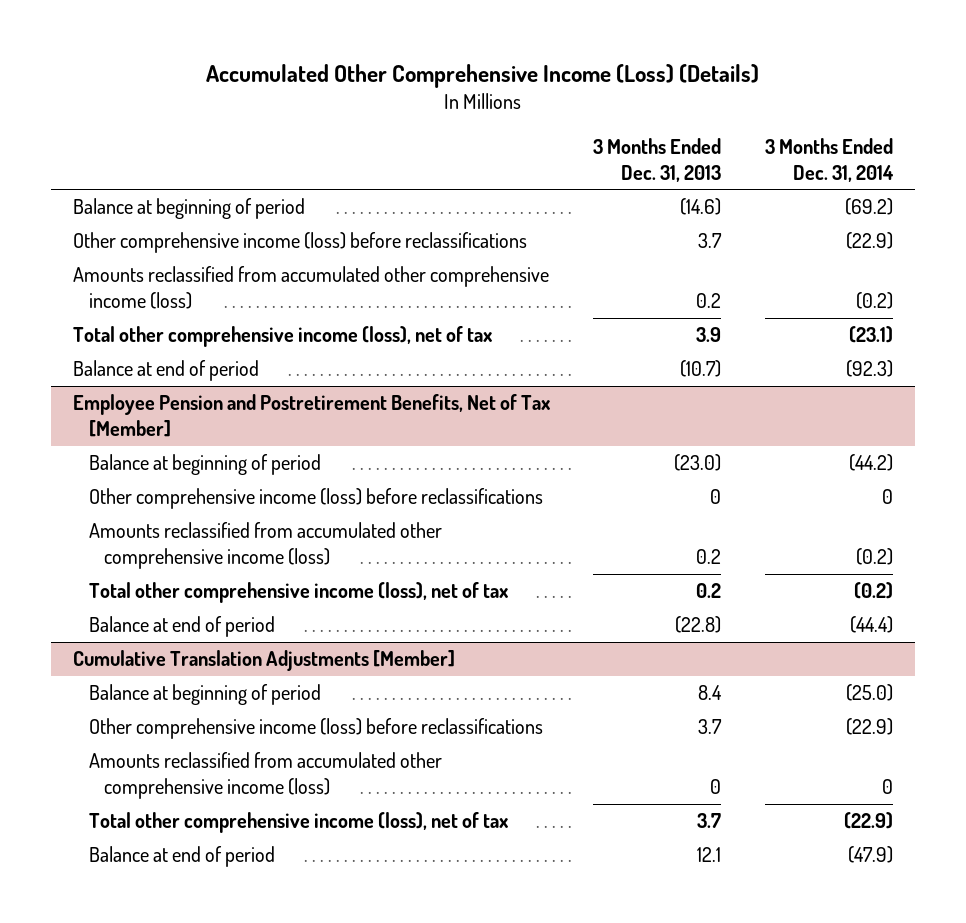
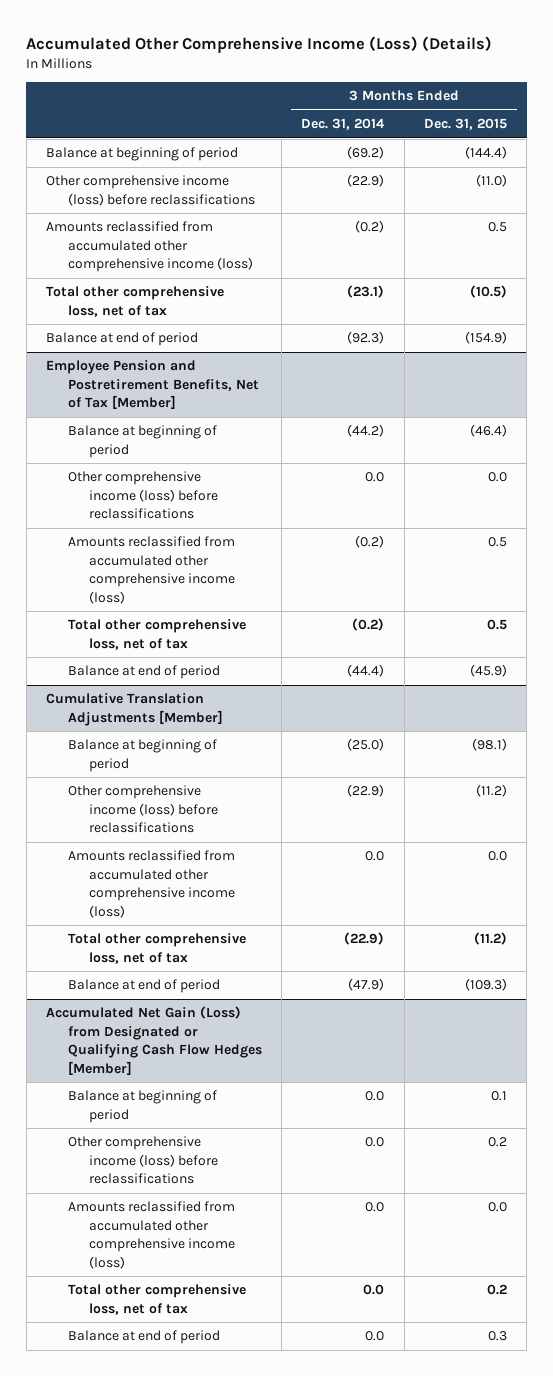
[593,137,722,182] 3 Months Ended Dec. 31, 2013 -> none
none -> [423,118,507,131] Dec. 31, 2015
[72,326,492,348] Total other comprehensive income (loss), net of tax -> [46,286,225,317] Total other comprehensive loss, net of tax
[881,489,893,505] 0 -> [365,472,385,483] 0.0
[88,582,508,604] Total other comprehensive income (loss), net of tax -> [67,619,246,650] Total other comprehensive loss, net of tax
[881,779,893,795] 0 -> [365,851,385,862] 0.0
[88,812,508,834] Total other comprehensive income (loss), net of tax -> [67,933,246,964] Total other comprehensive loss, net of tax
none -> [46,1006,262,1075] Accumulated Net Gain (Loss) from Designated or Qualifying Cash Flow Hedges [Member]
none -> [67,1090,217,1123] Balance at beginning of period
none -> [67,1136,218,1185] Other comprehensive income (loss) before reclassifications
none -> [67,1201,235,1269] Amounts reclassified from accumulated other comprehensive income (loss)
none -> [67,1284,246,1315] Total other comprehensive loss, net of tax
none -> [67,1330,220,1345] Balance at end of period

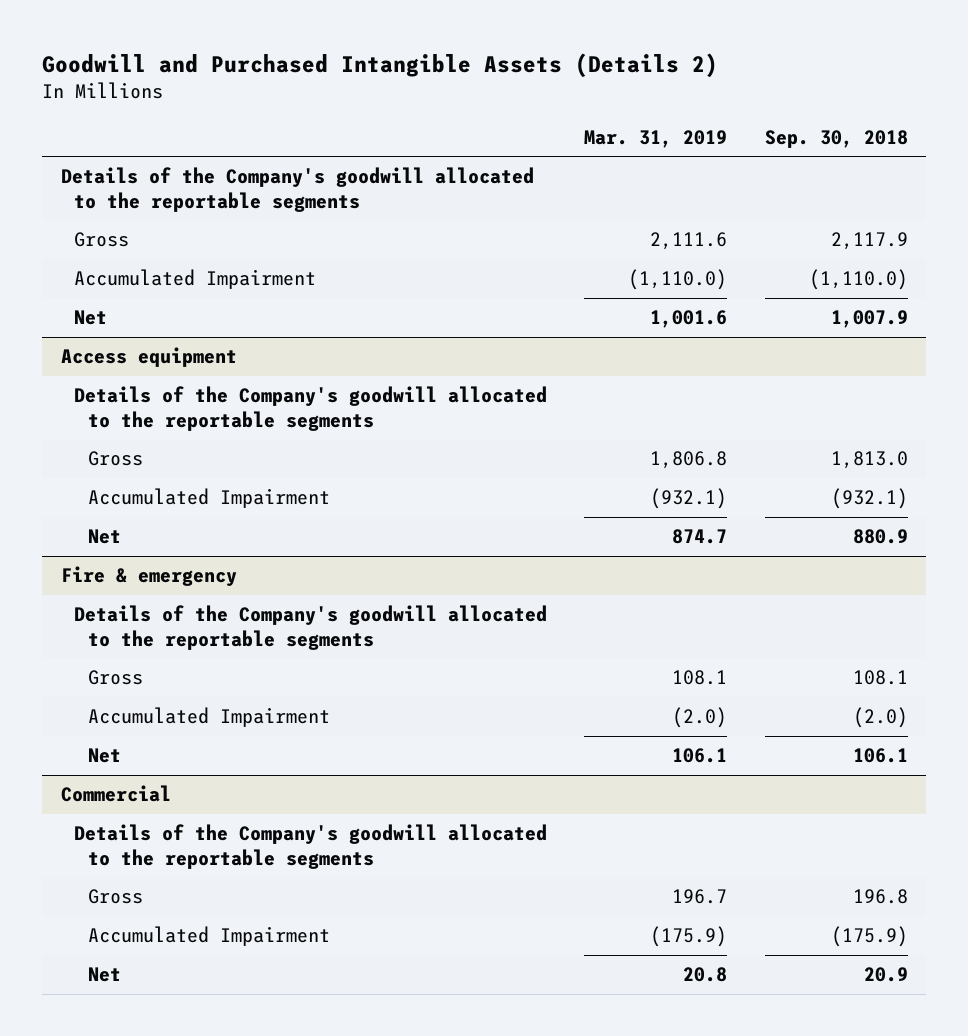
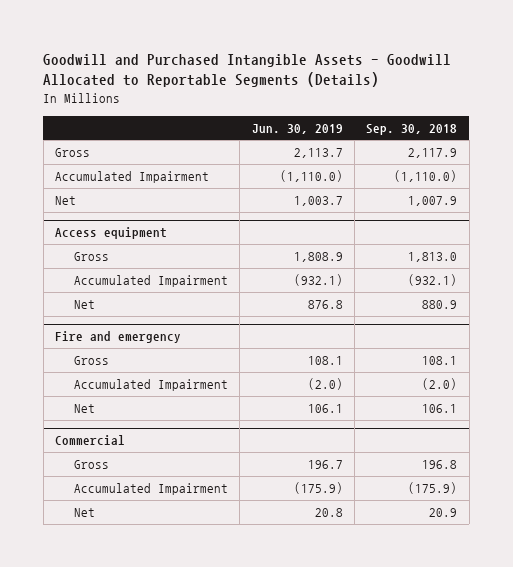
[42,53,719,79] Goodwill and Purchased Intangible Assets (Details 2) -> [43,53,452,88] Goodwill and Purchased Intangible Assets - Goodwill Allocated to Reportable Segments (Details)
[584,129,728,148] Mar. 31, 2019 -> none
none -> [251,123,343,134] Jun. 30, 2019
[60,167,534,212] Details of the Company's goodwill allocated to the reportable segments -> none
[74,386,548,431] Details of the Company's goodwill allocated to the reportable segments -> none
[74,605,548,650] Details of the Company's goodwill allocated to the reportable segments -> none
[60,566,237,587] Fire & emergency -> [55,331,182,344] Fire and emergency
[74,824,548,869] Details of the Company's goodwill allocated to the reportable segments -> none

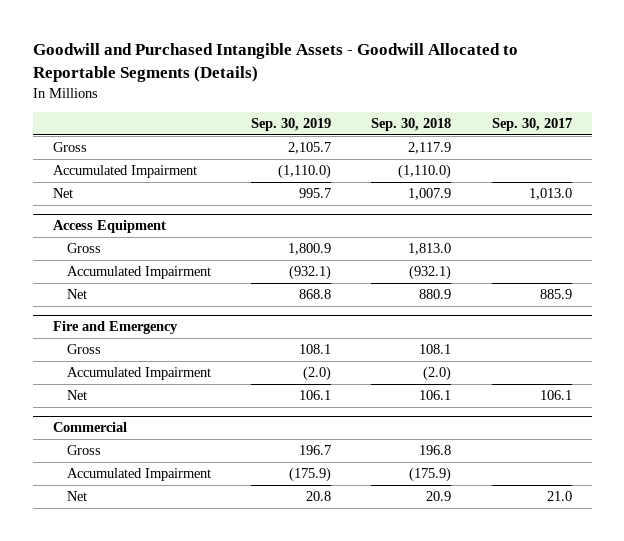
[251,123,343,134] Jun. 30, 2019 -> none
none -> [251,118,332,132] Sep. 30, 2019
none -> [491,118,572,132] Sep. 30, 2017
[55,227,168,240] Access equipment -> [52,220,166,234] Access Equipment
[55,331,182,344] Fire and emergency -> [52,321,178,335] Fire and Emergency

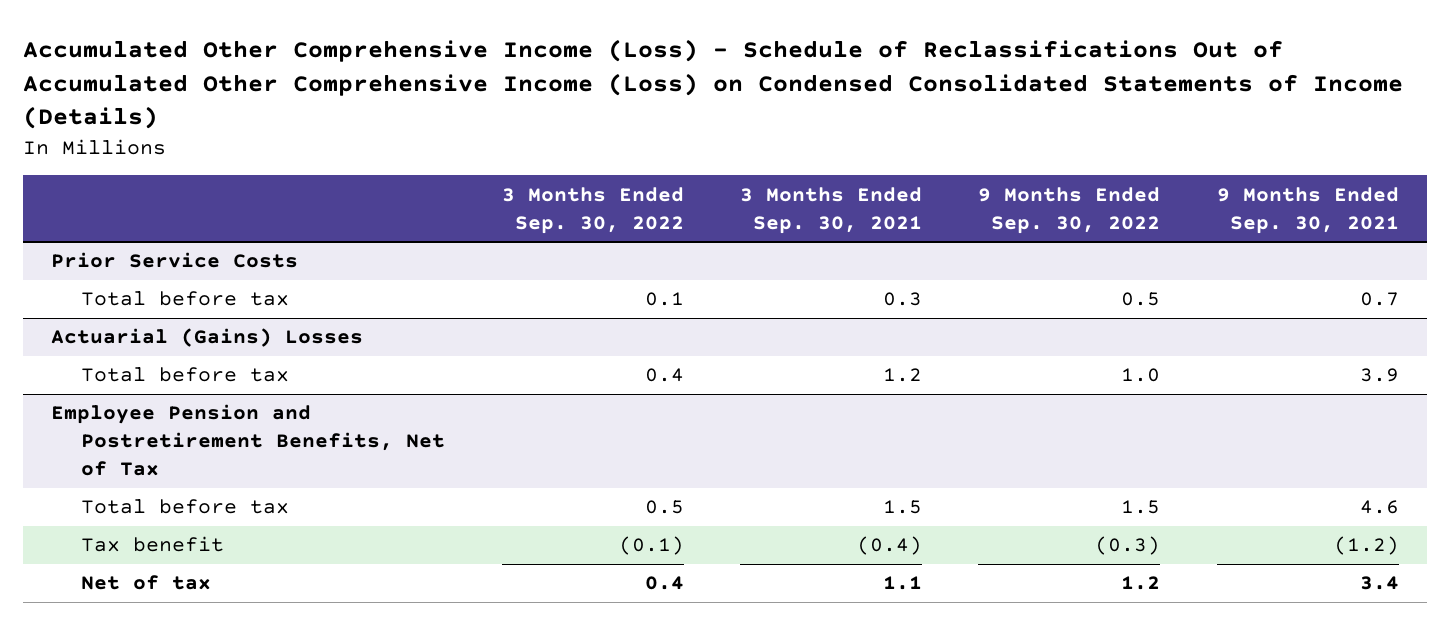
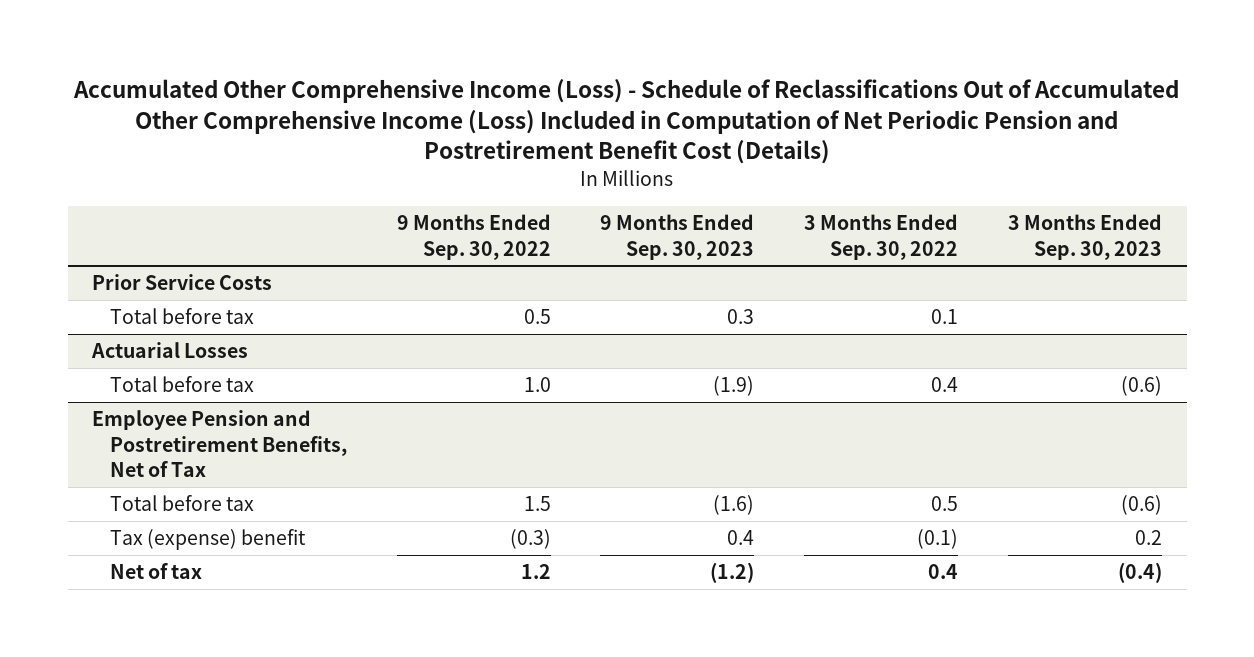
[23,38,1404,130] Accumulated Other Comprehensive Income (Loss) - Schedule of Reclassifications Out of Accumulated Other Comprehensive Income (Loss) on Condensed Consolidated Statements of Income (Details) -> [73,79,1180,165] Accumulated Other Comprehensive Income (Loss) - Schedule of Reclassifications Out of Accumulated Other Comprehensive Income (Loss) Included in Computation of Net Periodic Pension and Postretirement Benefit Cost (Details)
[739,186,922,234] 3 Months Ended Sep. 30, 2021 -> none
[1216,186,1399,234] 9 Months Ended Sep. 30, 2021 -> none
none -> [600,214,755,260] 9 Months Ended Sep. 30, 2023
none -> [1008,214,1163,260] 3 Months Ended Sep. 30, 2023
[51,328,364,348] Actuarial (Gains) Losses -> [91,342,249,359] Actuarial Losses
[81,536,225,553] Tax benefit -> [109,529,306,551] Tax (expense) benefit

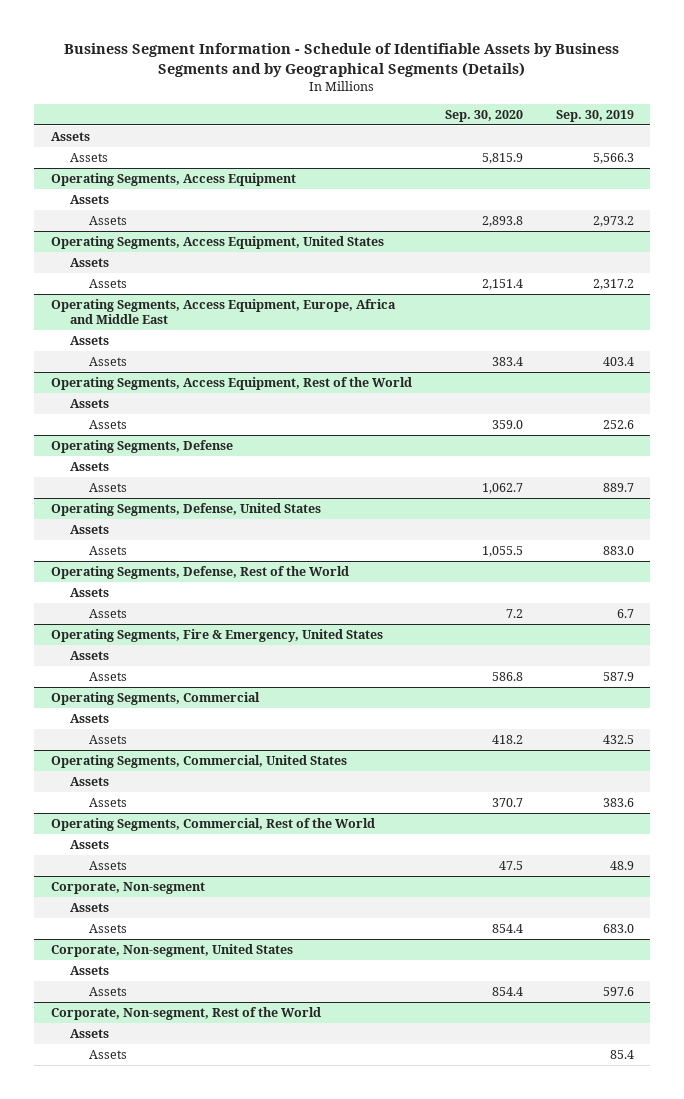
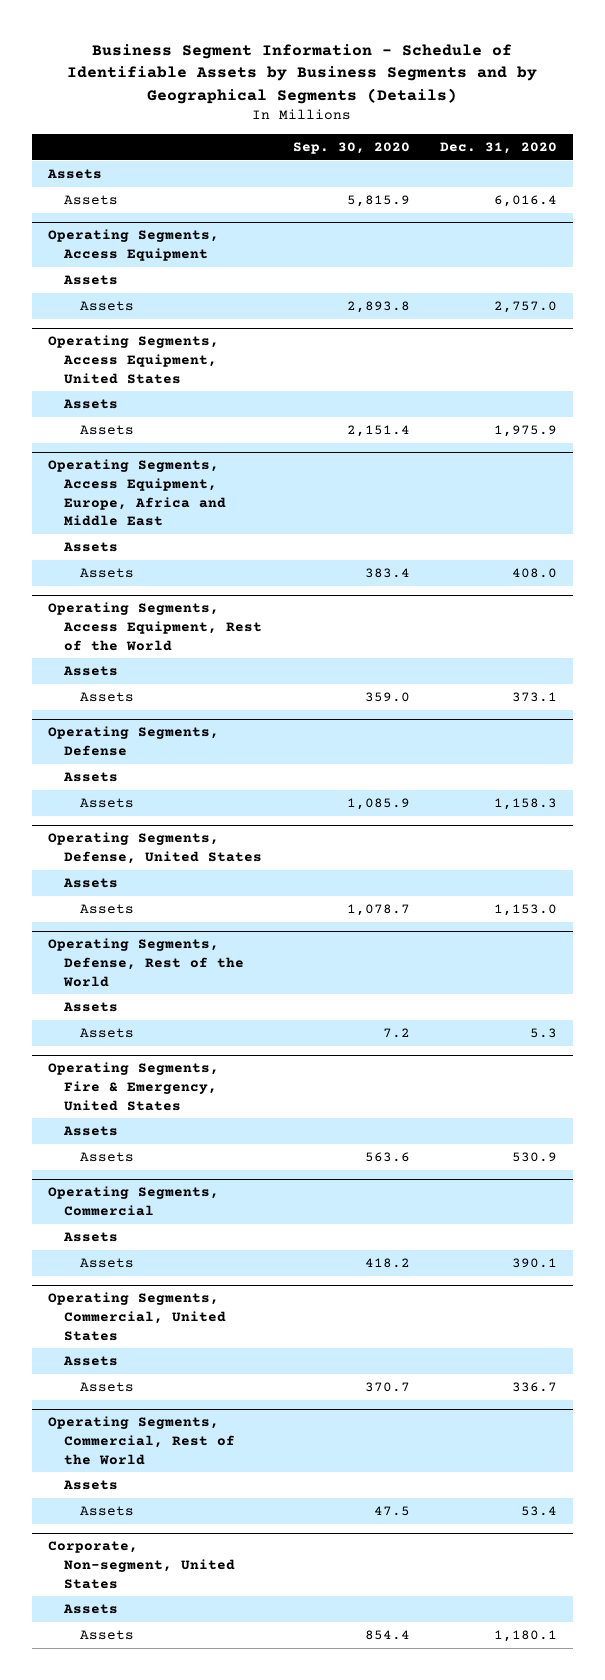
[555,109,634,122] Sep. 30, 2019 -> none
none -> [440,141,558,154] Dec. 31, 2020
[481,483,523,495] 1,062.7 -> [346,798,410,811] 1,085.9
[481,546,523,558] 1,055.5 -> [346,904,410,917] 1,078.7
[491,672,523,682] 586.8 -> [364,1152,410,1163] 563.6
[50,882,205,895] Corporate, Non-segment -> none
[69,903,109,913] Assets -> none
[88,924,127,934] Assets -> none
[50,1007,321,1021] Corporate, Non-segment, Rest of the World -> none
[69,1029,109,1039] Assets -> none
[88,1050,127,1060] Assets -> none

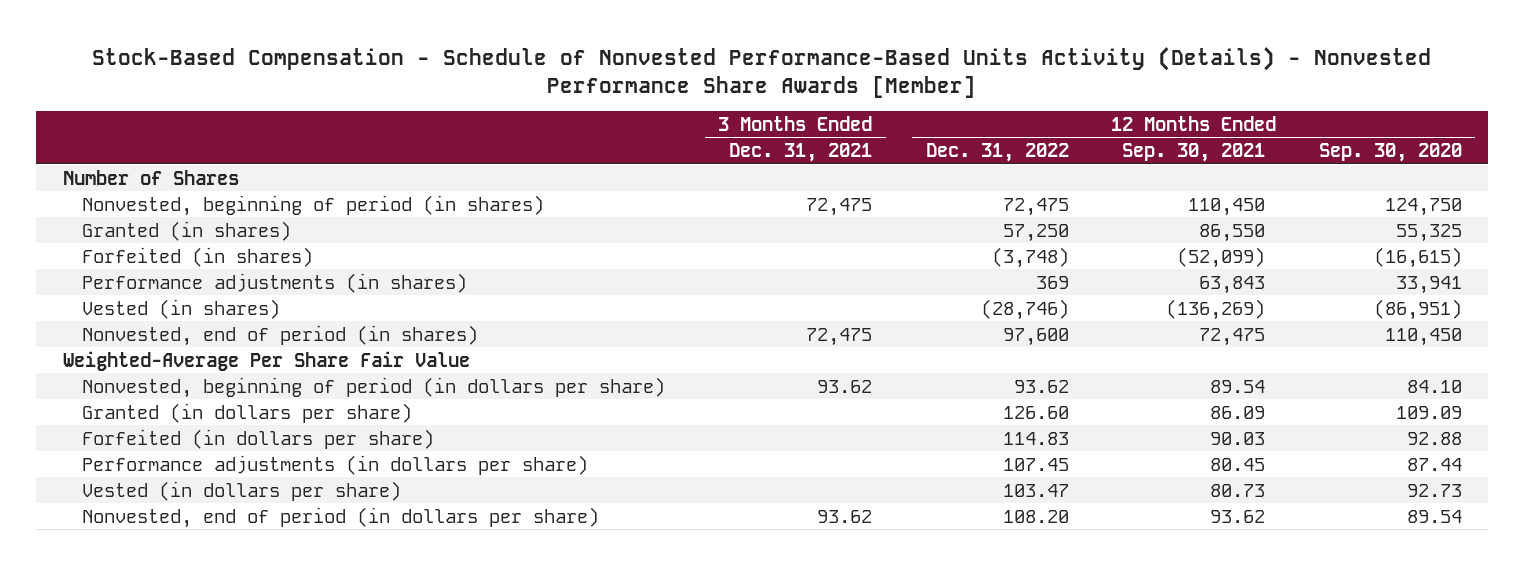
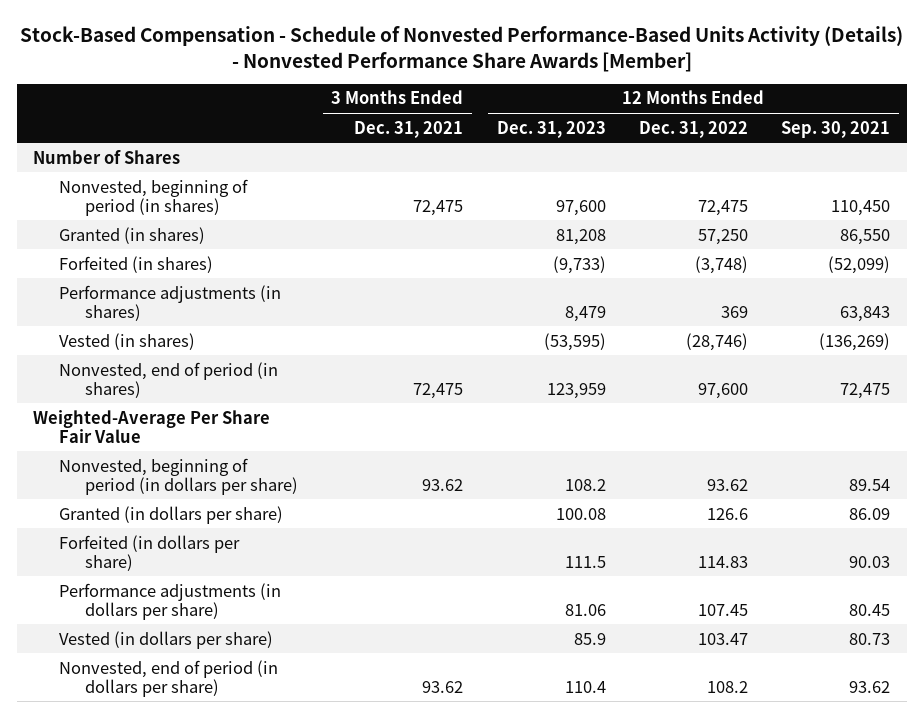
[1318,143,1462,163] Sep. 30, 2020 -> none
none -> [496,120,606,138] Dec. 31, 2023
[1002,405,1069,419] 126.60 -> [706,507,748,520] 126.6
[1002,509,1069,523] 108.20 -> [706,680,748,693] 108.2

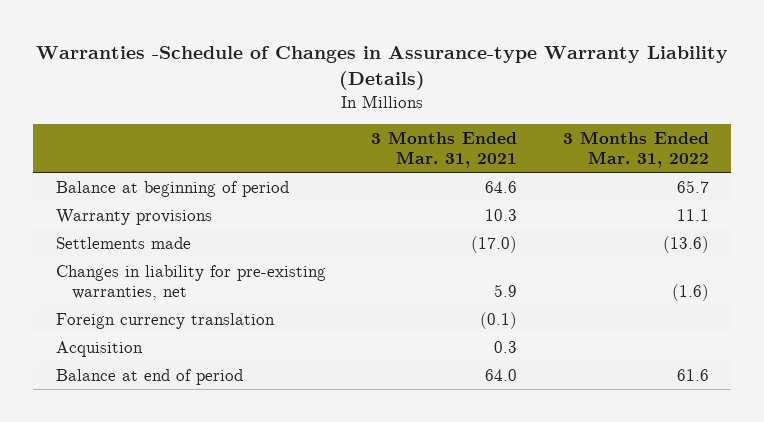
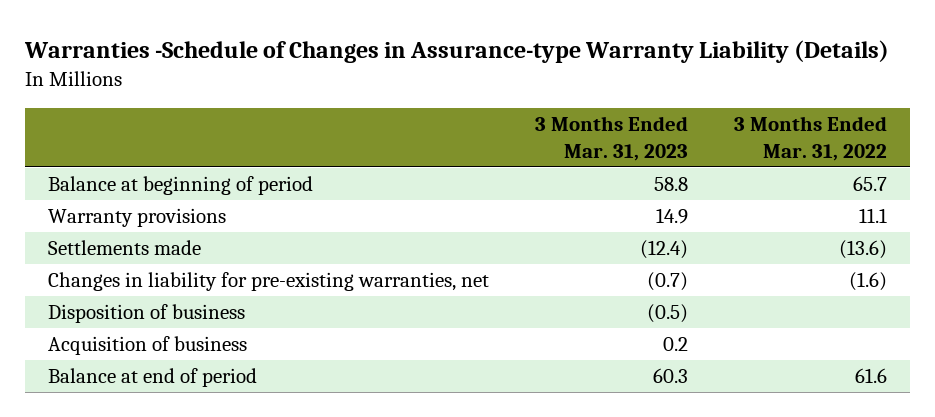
[371,131,518,169] 3 Months Ended Mar. 31, 2021 -> none
none -> [535,115,689,161] 3 Months Ended Mar. 31, 2023
[55,312,275,329] Foreign currency translation -> none
none -> [48,304,246,324] Disposition of business
[55,340,143,357] Acquisition -> [48,336,248,356] Acquisition of business

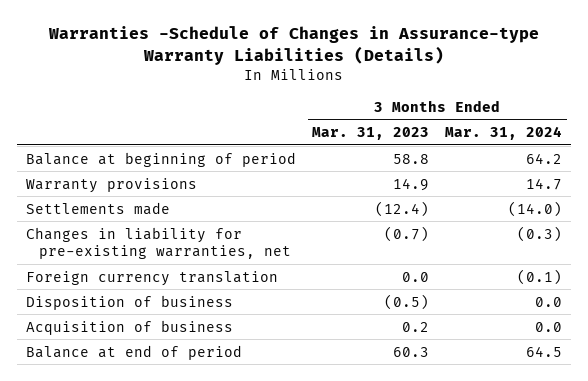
[24,40,890,64] Warranties -Schedule of Changes in Assurance-type Warranty Liability (Details) -> [48,26,540,65] Warranties -Schedule of Changes in Assurance-type Warranty Liabilities (Details)
[733,115,887,161] 3 Months Ended Mar. 31, 2022 -> none
none -> [445,125,563,140] Mar. 31, 2024
none -> [25,270,278,286] Foreign currency translation

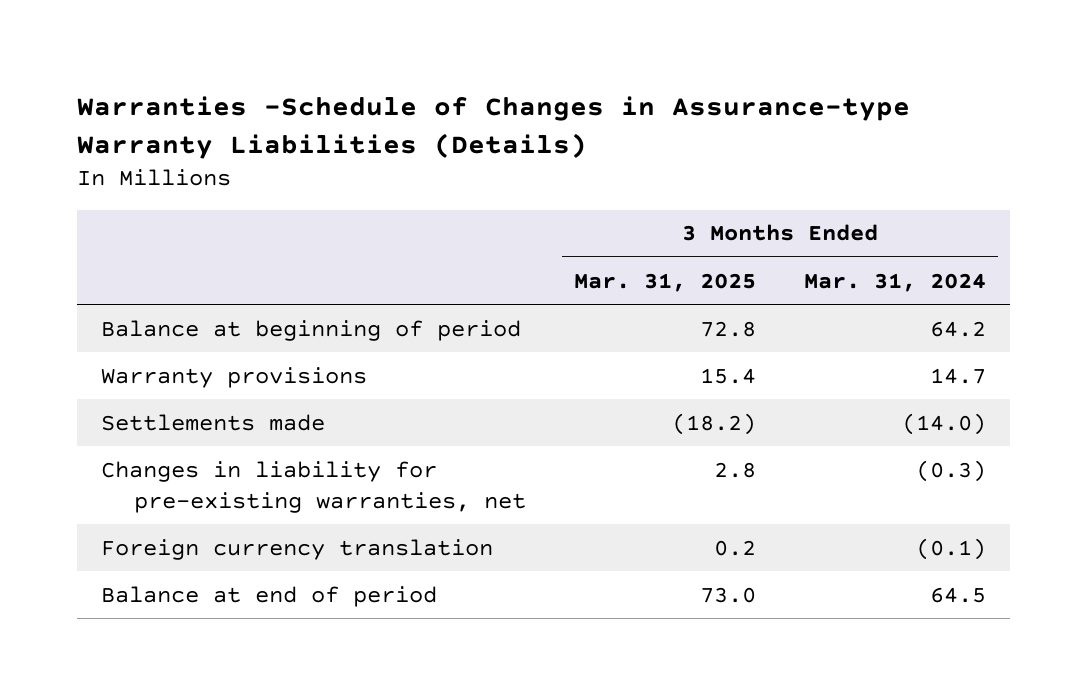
[312,126,430,140] Mar. 31, 2023 -> none
none -> [573,272,756,292] Mar. 31, 2025
[25,294,233,310] Disposition of business -> none
[25,319,233,335] Acquisition of business -> none

